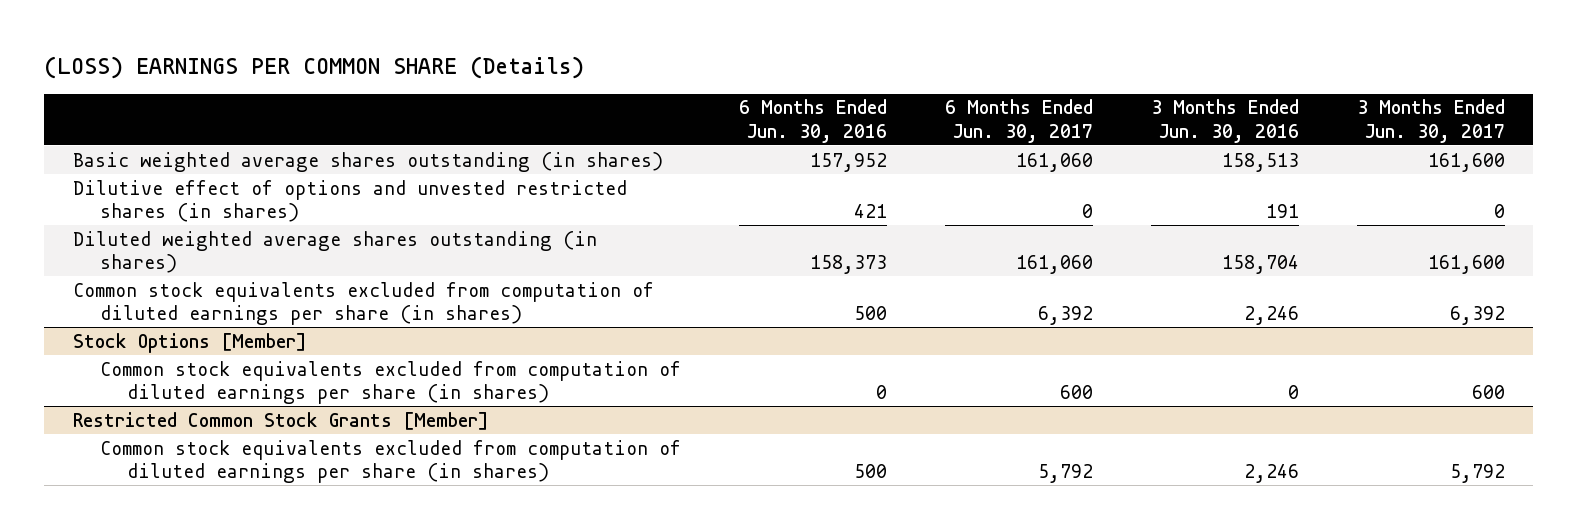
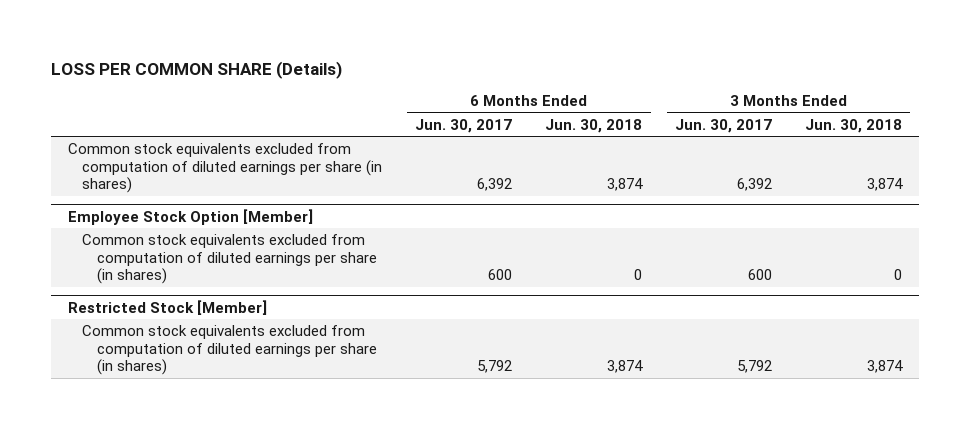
[44,56,585,80] (LOSS) EARNINGS PER COMMON SHARE (Details) -> [51,60,343,79] LOSS PER COMMON SHARE (Details)
[739,99,888,143] 6 Months Ended Jun. 30, 2016 -> none
[1150,99,1299,143] 3 Months Ended Jun. 30, 2016 -> none
none -> [545,118,643,133] Jun. 30, 2018
none -> [805,118,903,133] Jun. 30, 2018
[73,151,664,172] Basic weighted average shares outstanding (in shares) -> none
[73,179,628,222] Dilutive effect of options and unvested restricted shares (in shares) -> none
[73,230,598,273] Diluted weighted average shares outstanding (in shares) -> none
[73,332,308,353] Stock Options [Member] -> [67,208,313,225] Employee Stock Option [Member]
[73,411,490,430] Restricted Common Stock Grants [Member] -> [67,299,267,315] Restricted Stock [Member]

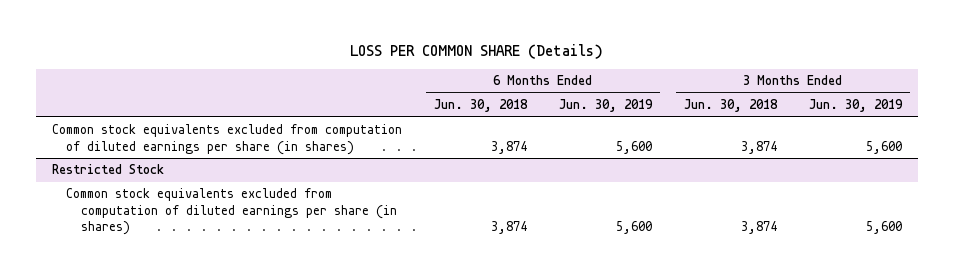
[415,118,513,133] Jun. 30, 2017 -> none
[675,118,773,133] Jun. 30, 2017 -> none
none -> [559,99,654,113] Jun. 30, 2019
none -> [809,99,904,113] Jun. 30, 2019
[67,208,313,225] Employee Stock Option [Member] -> none
[82,233,377,285] Common stock equivalents excluded from computation of diluted earnings per share (in shares) -> none
[67,299,267,315] Restricted Stock [Member] -> [52,164,165,175] Restricted Stock

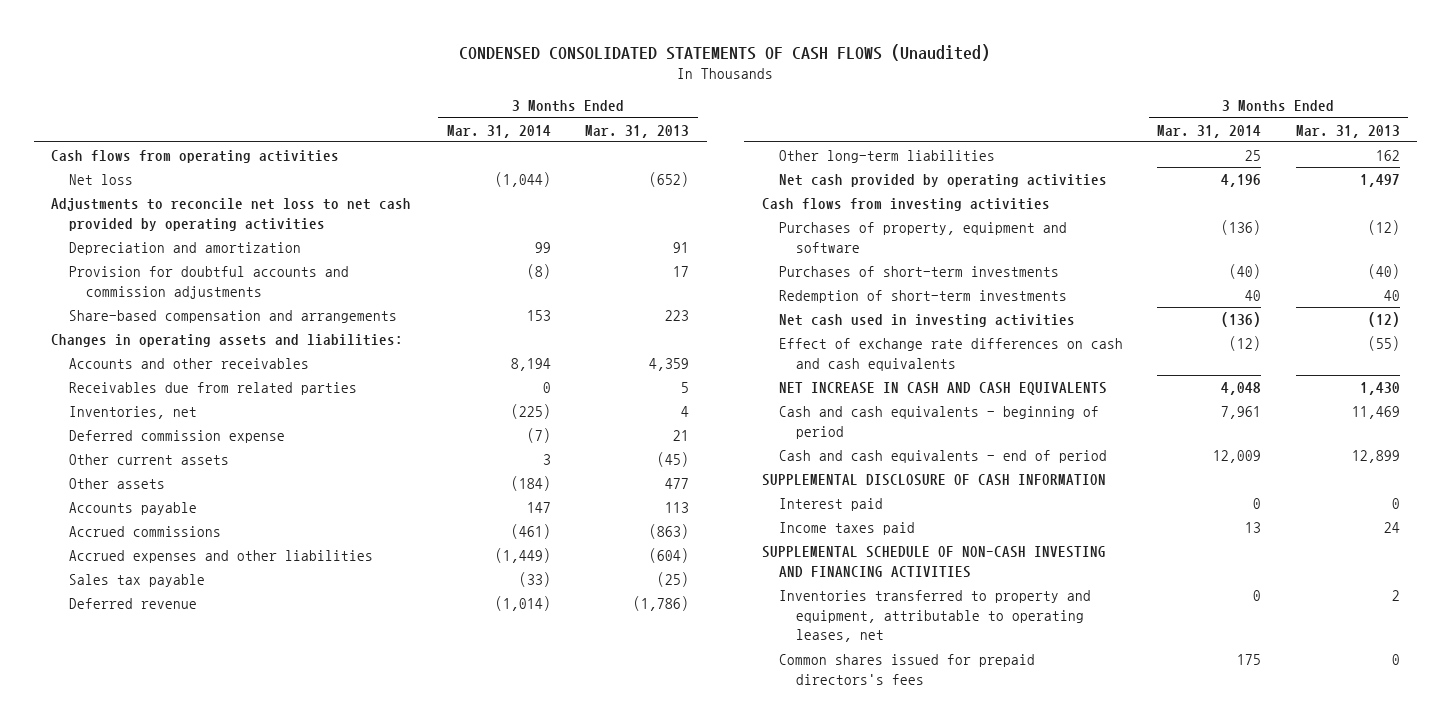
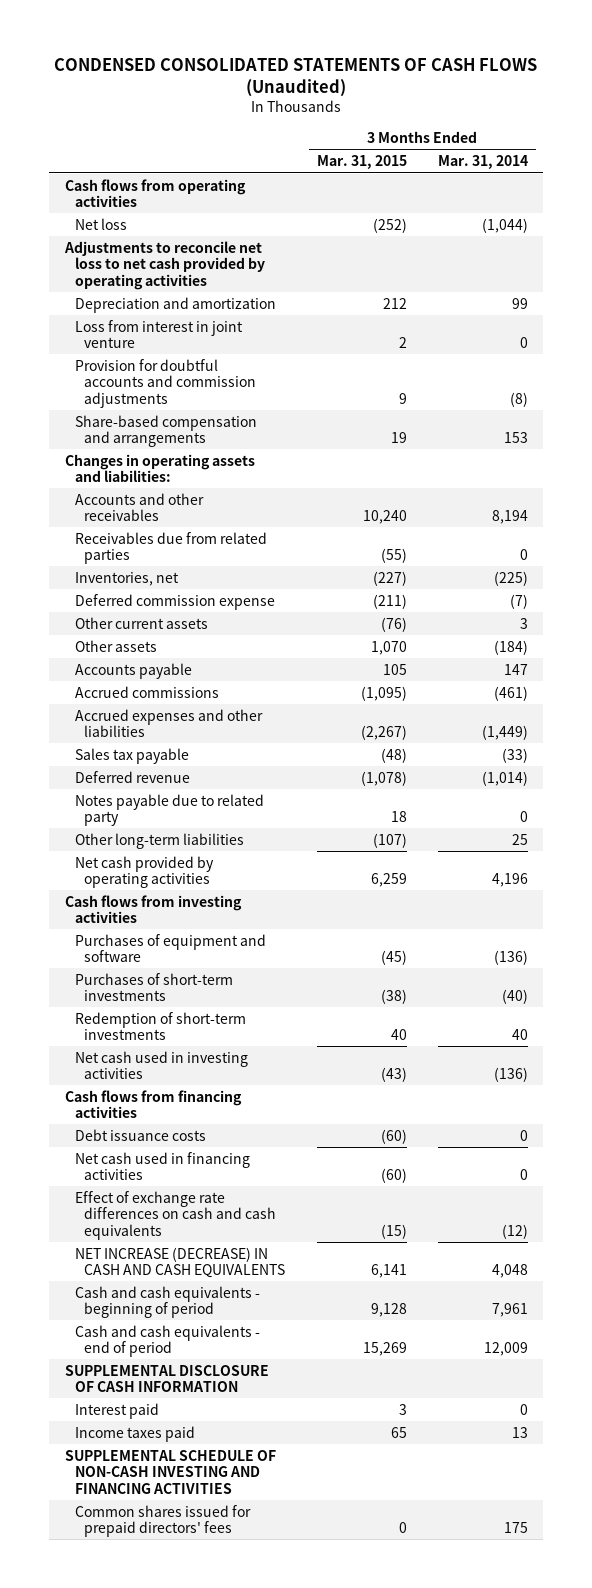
[585,124,690,138] Mar. 31, 2013 -> none
none -> [316,155,407,170] Mar. 31, 2015
none -> [74,319,243,349] Loss from interest in joint venture
none -> [74,793,264,827] Notes payable due to related party
[778,221,1067,253] Purchases of property, equipment and software -> [74,933,266,963] Purchases of equipment and software
none -> [64,1089,242,1119] Cash flows from financing activities
none -> [74,1128,206,1141] Debt issuance costs
none -> [74,1151,250,1181] Net cash used in financing activities
[778,381,1107,395] NET INCREASE IN CASH AND CASH EQUIVALENTS -> [74,1246,286,1279] NET INCREASE (DECREASE) IN CASH AND CASH EQUIVALENTS
[778,589,1091,643] Inventories transferred to property and equipment, attributable to operating leases, net -> none
[778,653,1035,685] Common shares issued for prepaid directors's fees -> [74,1504,251,1538] Common shares issued for prepaid directors' fees

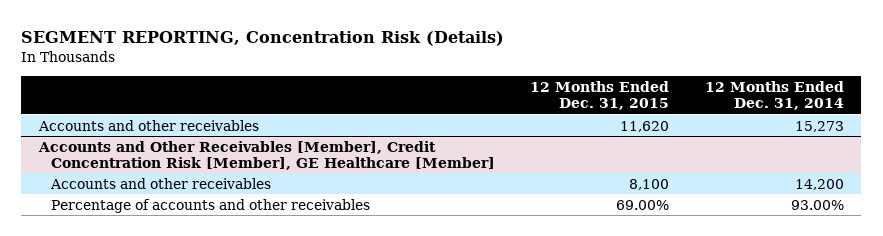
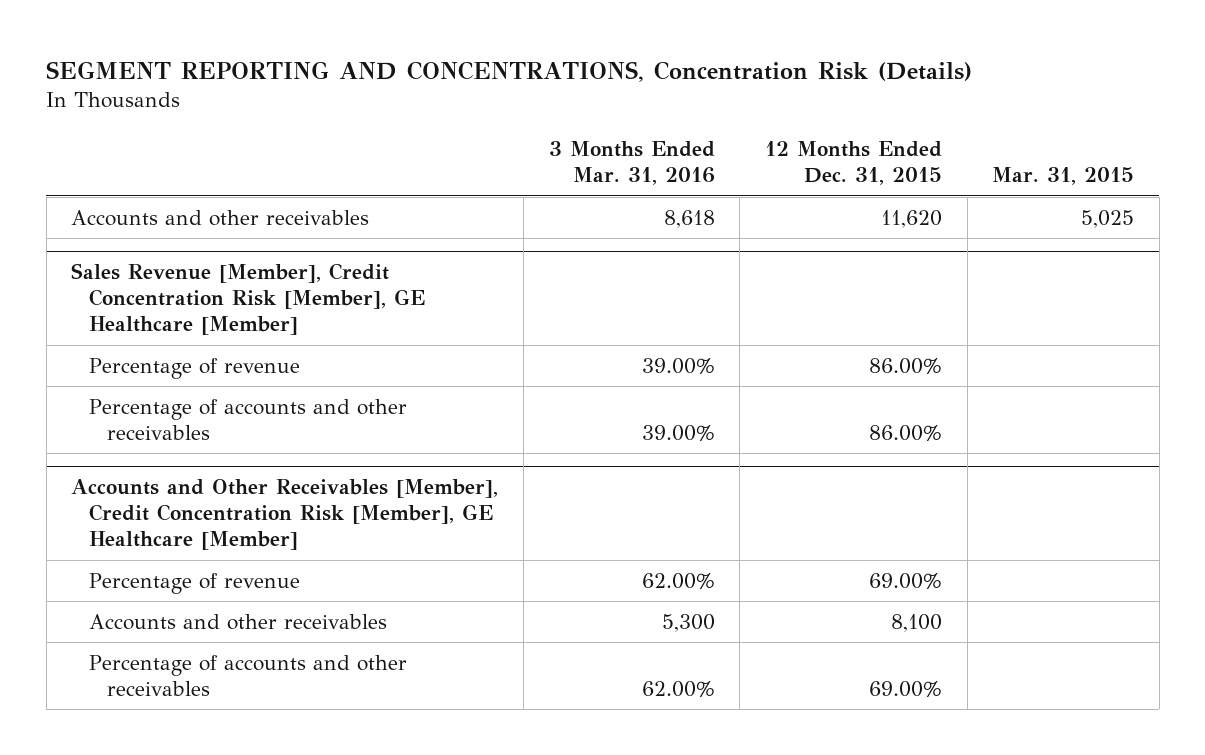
[21,31,505,47] SEGMENT REPORTING, Concentration Risk (Details) -> [46,60,973,82] SEGMENT REPORTING AND CONCENTRATIONS, Concentration Risk (Details)
[704,80,844,111] 12 Months Ended Dec. 31, 2014 -> none
none -> [548,141,715,186] 3 Months Ended Mar. 31, 2016
none -> [992,167,1135,186] Mar. 31, 2015
none -> [71,263,425,336] Sales Revenue [Member], Credit Concentration Risk [Member], GE Healthcare [Member]
none -> [88,357,300,379] Percentage of revenue
none -> [88,398,407,441] Percentage of accounts and other receivables
none -> [88,572,300,594] Percentage of revenue

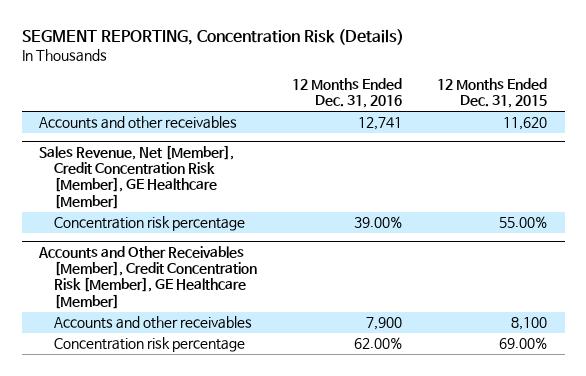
[46,60,973,82] SEGMENT REPORTING AND CONCENTRATIONS, Concentration Risk (Details) -> [21,29,404,46] SEGMENT REPORTING, Concentration Risk (Details)
[548,141,715,186] 3 Months Ended Mar. 31, 2016 -> none
[992,167,1135,186] Mar. 31, 2015 -> none
none -> [292,77,403,109] 12 Months Ended Dec. 31, 2016
[88,398,407,441] Percentage of accounts and other receivables -> none
[71,263,425,336] Sales Revenue [Member], Credit Concentration Risk [Member], GE Healthcare [Member] -> [39,144,235,209] Sales Revenue, Net [Member], Credit Concentration Risk [Member], GE Healthcare [Member]
[88,357,300,379] Percentage of revenue -> [53,216,245,232] Concentration risk percentage
[868,357,942,374] 86.00% -> [499,216,548,229] 55.00%
[88,572,300,594] Percentage of revenue -> none
[88,654,407,697] Percentage of accounts and other receivables -> [53,337,245,353] Concentration risk percentage

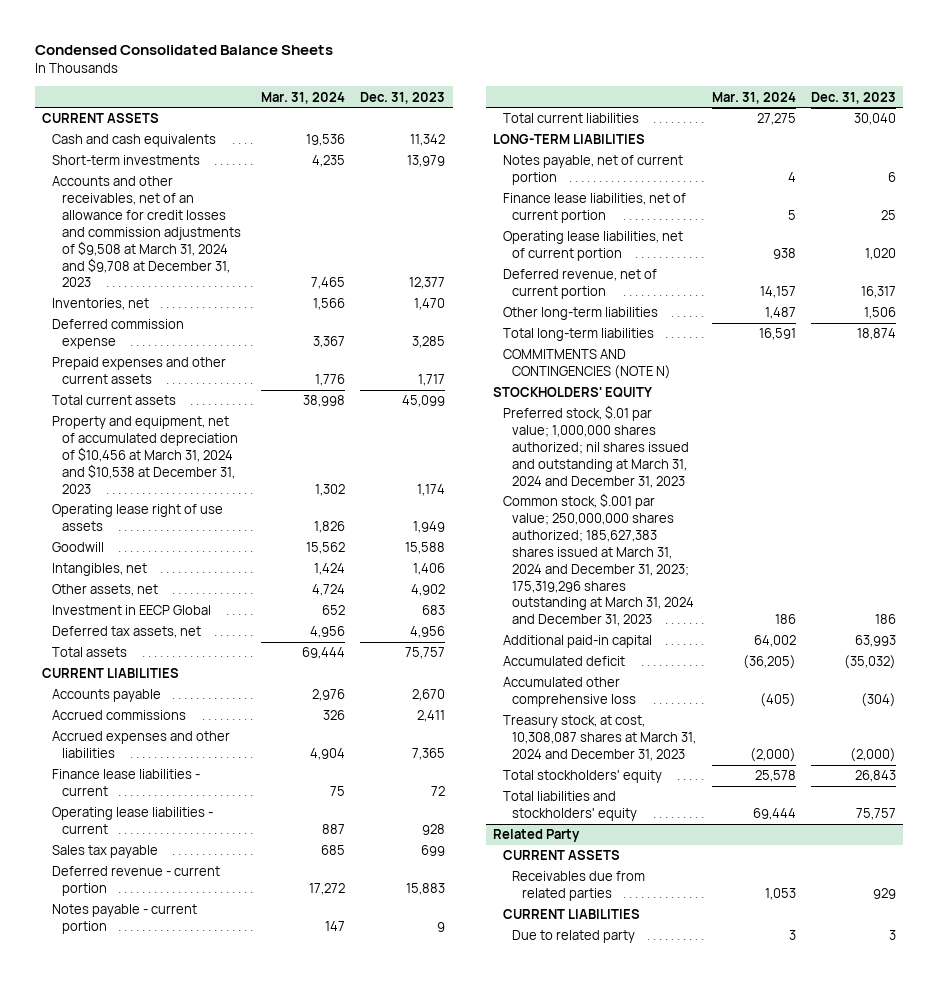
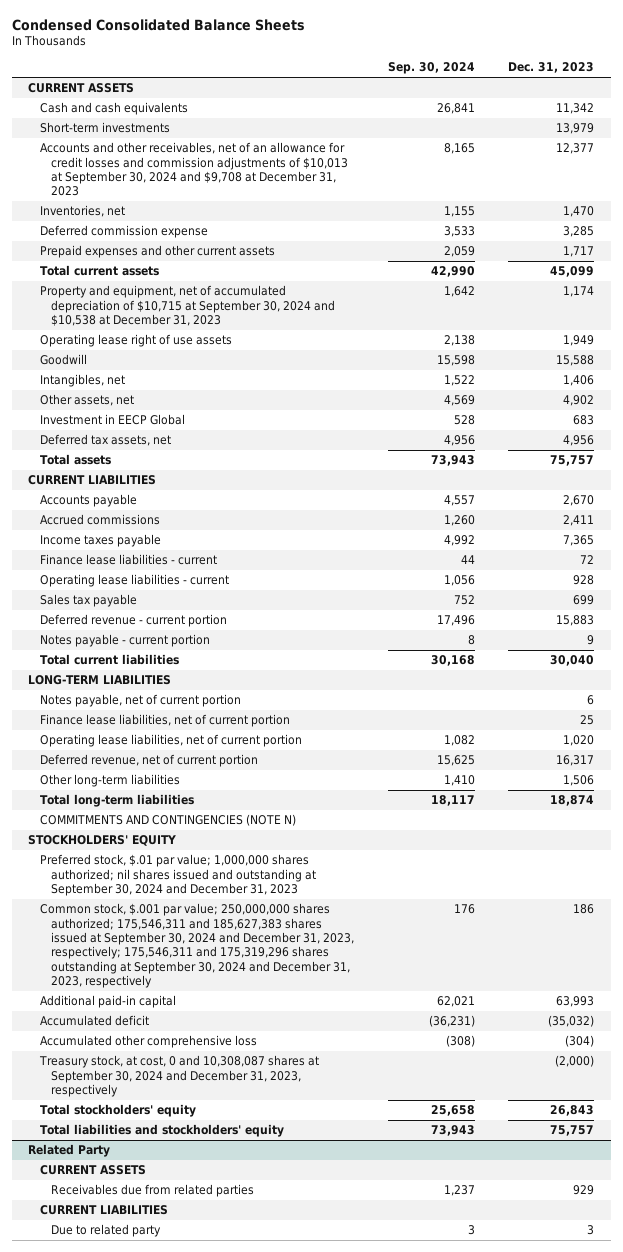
[260,91,345,104] Mar. 31, 2024 -> none
none -> [387,62,475,75] Sep. 30, 2024
[51,176,241,288] Accounts and other receivables, net of an allowance for credit losses and commission adjustments of $9,508 at March 31, 2024 and $9,708 at December 31, 2023 -> [39,142,349,197] Accounts and other receivables, net of an allowance for credit losses and commission adjustments of $10,013 at September 30, 2024 and $9,708 at December 31, 2023
[51,416,238,494] Property and equipment, net of accumulated depreciation of $10,456 at March 31, 2024 and $10,538 at December 31, 2023 -> [39,285,336,326] Property and equipment, net of accumulated depreciation of $10,715 at September 30, 2024 and $10,538 at December 31, 2023
[51,731,230,759] Accrued expenses and other liabilities -> [39,534,161,548] Income taxes payable
[502,405,690,488] Preferred stock, $.01 par value; 1,000,000 shares authorized; nil shares issued and outstanding at March 31, 2024 and December 31, 2023 -> [39,854,317,896] Preferred stock, $.01 par value; 1,000,000 shares authorized; nil shares issued and outstanding at September 30, 2024 and December 31, 2023
[502,493,695,627] Common stock, $.001 par value; 250,000,000 shares authorized; 185,627,383 shares issued at March 31, 2024 and December 31, 2023; 175,319,296 shares outstanding at March 31, 2024 and December 31, 2023 -> [39,903,355,988] Common stock, $.001 par value; 250,000,000 shares authorized; 175,546,311 and 185,627,383 shares issued at September 30, 2024 and December 31, 2023, respectively; 175,546,311 and 175,319,296 shares outstanding at September 30, 2024 and December 31, 2023, respectively
[502,715,697,762] Treasury stock, at cost, 10,308,087 shares at March 31, 2024 and December 31, 2023 -> [38,1055,319,1097] Treasury stock, at cost, 0 and 10,308,087 shares at September 30, 2024 and December 31, 2023, respectively

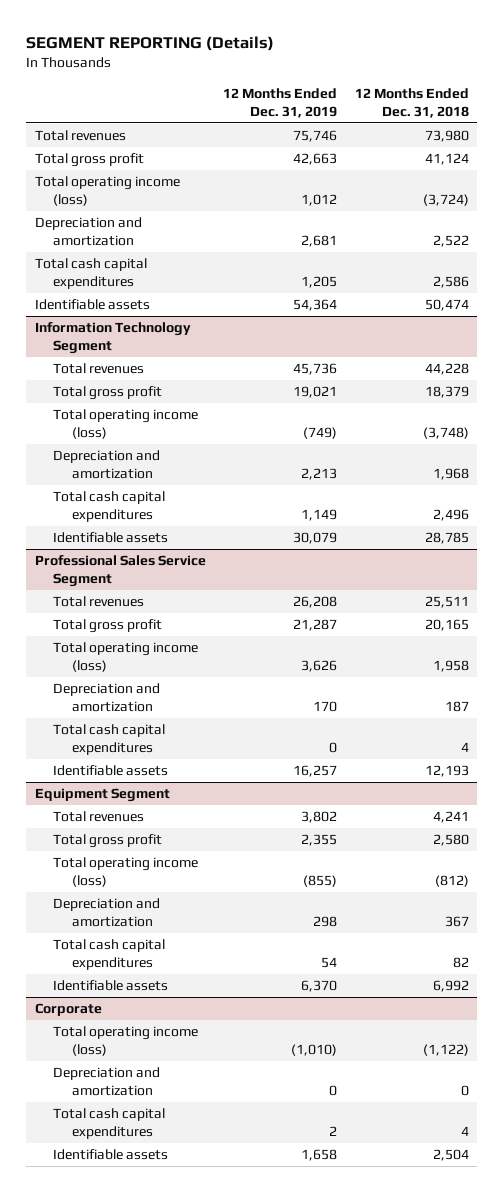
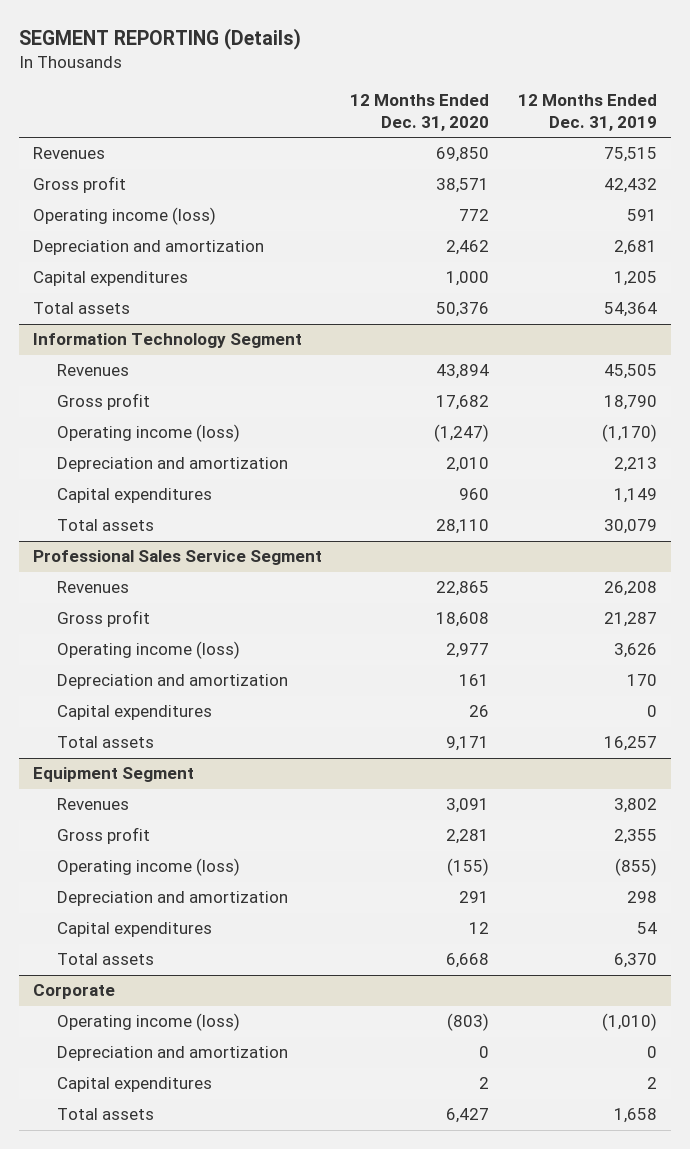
[354,87,469,118] 12 Months Ended Dec. 31, 2018 -> none
none -> [350,94,490,131] 12 Months Ended Dec. 31, 2020
[34,130,126,142] Total revenues -> [32,147,105,160] Revenues
[293,130,338,143] 75,746 -> [603,147,657,163] 75,515
[34,153,144,168] Total gross profit -> [32,176,126,194] Gross profit
[293,153,338,166] 42,663 -> [603,178,657,194] 42,432
[34,176,180,207] Total operating income (loss) -> [32,207,216,226] Operating income (loss)
[301,194,338,207] 1,012 -> [626,209,657,222] 591
[34,258,147,290] Total cash capital expenditures -> [32,271,188,287] Capital expenditures
[34,299,150,311] Identifiable assets -> [32,302,130,315] Total assets
[53,363,145,375] Total revenues -> [56,364,129,377] Revenues
[293,363,338,376] 45,736 -> [603,364,657,380] 45,505
[53,386,163,401] Total gross profit -> [56,393,150,411] Gross profit
[293,386,338,399] 19,021 -> [603,395,657,411] 18,790
[53,409,199,440] Total operating income (loss) -> [56,424,240,443] Operating income (loss)
[303,427,338,440] (749) -> [601,424,657,443] (1,170)
[53,491,166,523] Total cash capital expenditures -> [56,488,212,504] Capital expenditures
[53,532,169,544] Identifiable assets -> [56,519,154,532] Total assets
[53,596,145,608] Total revenues -> [56,581,129,594] Revenues
[53,619,163,634] Total gross profit -> [56,610,150,628] Gross profit
[53,642,199,673] Total operating income (loss) -> [56,641,240,660] Operating income (loss)
[53,724,166,756] Total cash capital expenditures -> [56,705,212,721] Capital expenditures
[53,765,169,777] Identifiable assets -> [56,736,154,749] Total assets
[53,811,145,823] Total revenues -> [56,798,129,811] Revenues
[53,834,163,849] Total gross profit -> [56,827,150,845] Gross profit
[53,857,199,888] Total operating income (loss) -> [56,858,240,877] Operating income (loss)
[53,939,166,971] Total cash capital expenditures -> [56,922,212,938] Capital expenditures
[53,980,169,992] Identifiable assets -> [56,953,154,966] Total assets
[53,1026,199,1057] Total operating income (loss) -> [56,1013,240,1032] Operating income (loss)
[53,1108,166,1140] Total cash capital expenditures -> [56,1077,212,1093] Capital expenditures
[53,1149,169,1161] Identifiable assets -> [56,1108,154,1121] Total assets

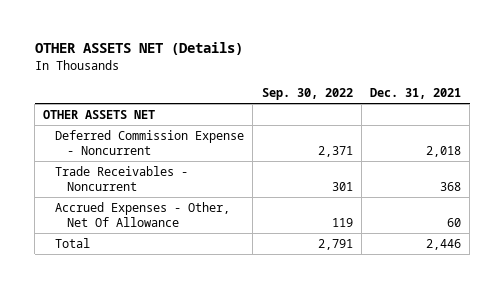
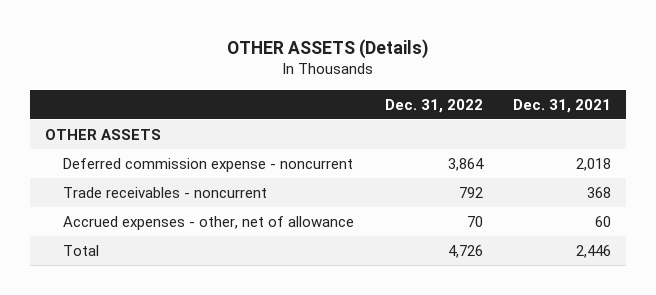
[34,42,243,56] OTHER ASSETS NET (Details) -> [227,38,429,59] OTHER ASSETS (Details)
[261,87,353,100] Sep. 30, 2022 -> none
none -> [384,98,483,113] Dec. 31, 2022
[43,110,156,120] OTHER ASSETS NET -> [45,129,162,141] OTHER ASSETS
[55,130,245,155] Deferred Commission Expense - Noncurrent -> [63,158,354,173] Deferred commission expense - noncurrent
[55,166,189,191] Trade Receivables - Noncurrent -> [63,187,268,199] Trade receivables - noncurrent
[55,202,231,227] Accrued Expenses - Other, Net Of Allowance -> [63,216,355,231] Accrued expenses - other, net of allowance

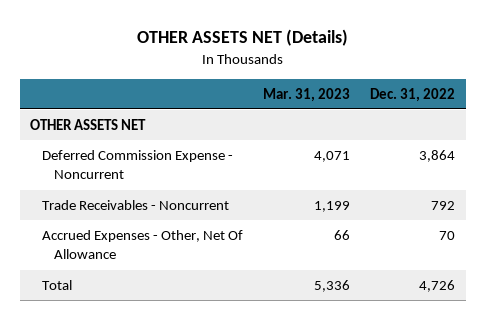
[227,38,429,59] OTHER ASSETS (Details) -> [136,29,348,47] OTHER ASSETS NET (Details)
[512,98,611,113] Dec. 31, 2021 -> none
none -> [263,87,351,102] Mar. 31, 2023
[45,129,162,141] OTHER ASSETS -> [29,118,146,130] OTHER ASSETS NET
[63,158,354,173] Deferred commission expense - noncurrent -> [41,149,233,180] Deferred Commission Expense - Noncurrent
[63,187,268,199] Trade receivables - noncurrent -> [41,199,229,210] Trade Receivables - Noncurrent
[63,216,355,231] Accrued expenses - other, net of allowance -> [41,229,243,260] Accrued Expenses - Other, Net Of Allowance

